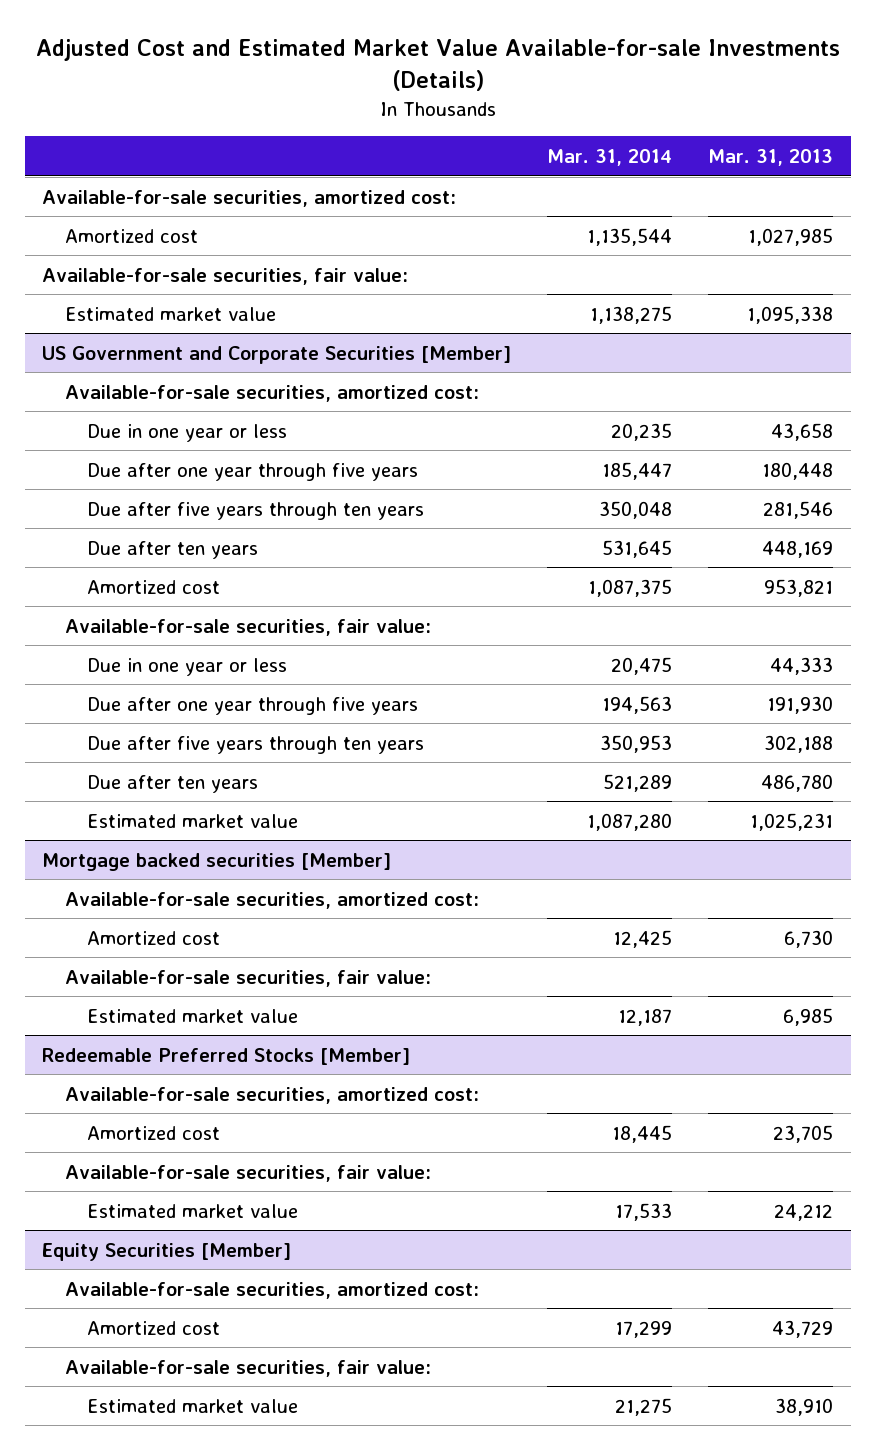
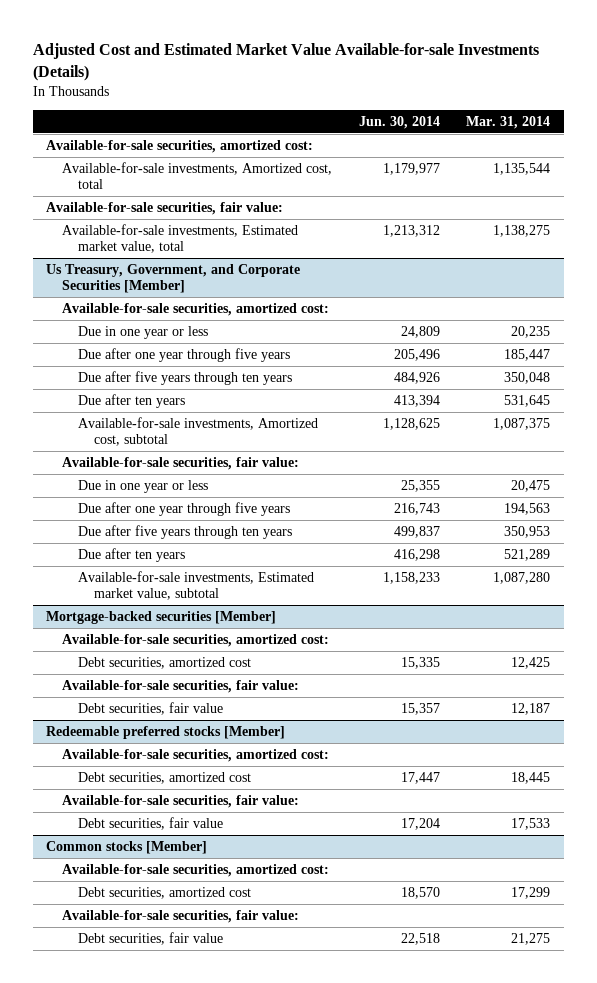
[707,149,833,167] Mar. 31, 2013 -> none
none -> [358,116,440,130] Jun. 30, 2014
[64,228,198,243] Amortized cost -> [62,161,333,190] Available-for-sale investments, Amortized cost, total
[64,306,276,321] Estimated market value -> [62,223,299,254] Available-for-sale investments, Estimated market value, total
[42,345,512,364] US Government and Corporate Securities [Member] -> [46,263,301,294] Us Treasury, Government, and Corporate Securities [Member]
[86,579,220,594] Amortized cost -> [78,416,319,447] Available-for-sale investments, Amortized cost, subtotal
[86,813,298,828] Estimated market value -> [78,570,315,601] Available-for-sale investments, Estimated market value, subtotal
[42,852,392,871] Mortgage backed securities [Member] -> [46,610,277,624] Mortgage-backed securities [Member]
[86,930,220,945] Amortized cost -> [78,656,252,669] Debt securities, amortized cost
[86,1008,298,1023] Estimated market value -> [78,701,224,715] Debt securities, fair value
[42,1047,411,1065] Redeemable Preferred Stocks [Member] -> [46,725,286,739] Redeemable preferred stocks [Member]
[86,1125,220,1140] Amortized cost -> [78,771,252,784] Debt securities, amortized cost
[42,1242,292,1261] Equity Securities [Member] -> none
[86,1203,298,1218] Estimated market value -> [78,816,224,830] Debt securities, fair value
none -> [46,840,208,854] Common stocks [Member]
[86,1320,220,1335] Amortized cost -> [78,886,252,899] Debt securities, amortized cost
[86,1398,298,1413] Estimated market value -> [78,931,224,945] Debt securities, fair value

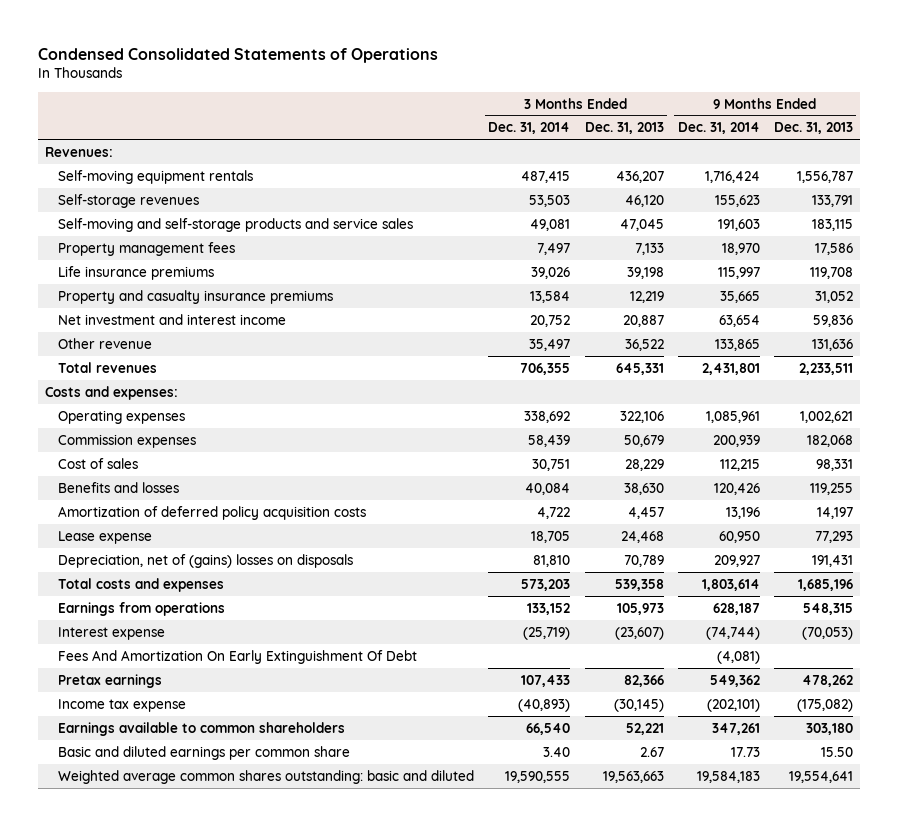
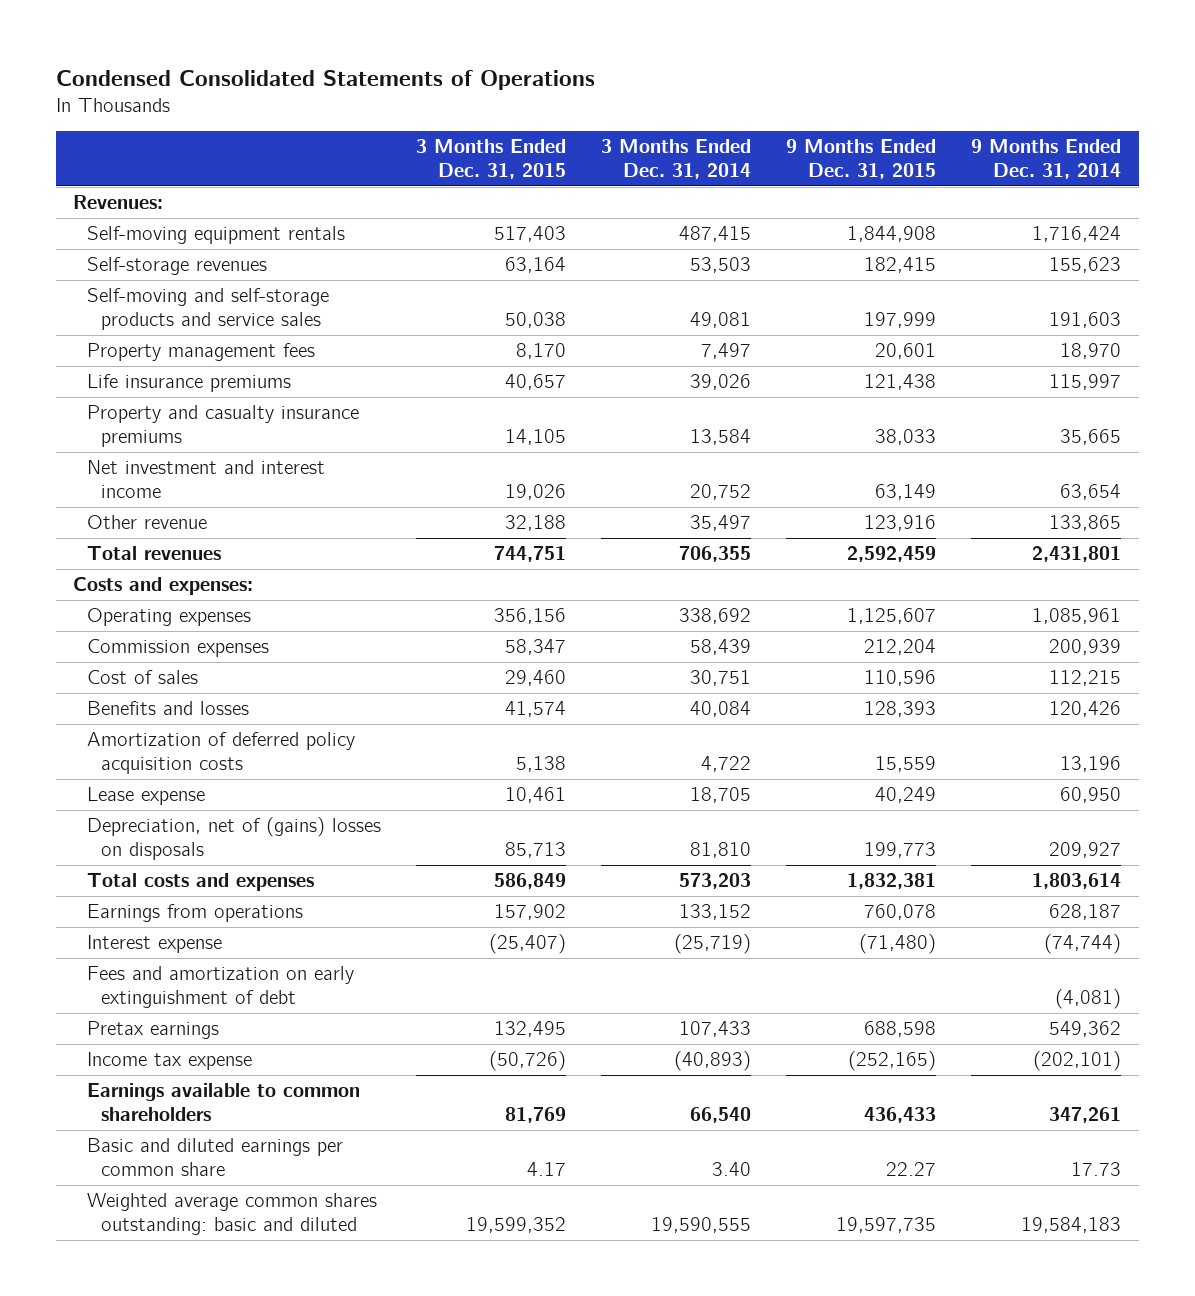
[584,122,664,135] Dec. 31, 2013 -> none
[773,122,853,135] Dec. 31, 2013 -> none
none -> [416,139,567,180] 3 Months Ended Dec. 31, 2015
none -> [786,139,937,180] 9 Months Ended Dec. 31, 2015
[58,649,418,664] Fees And Amortization On Early Extinguishment Of Debt -> [87,966,355,1008] Fees and amortization on early extinguishment of debt

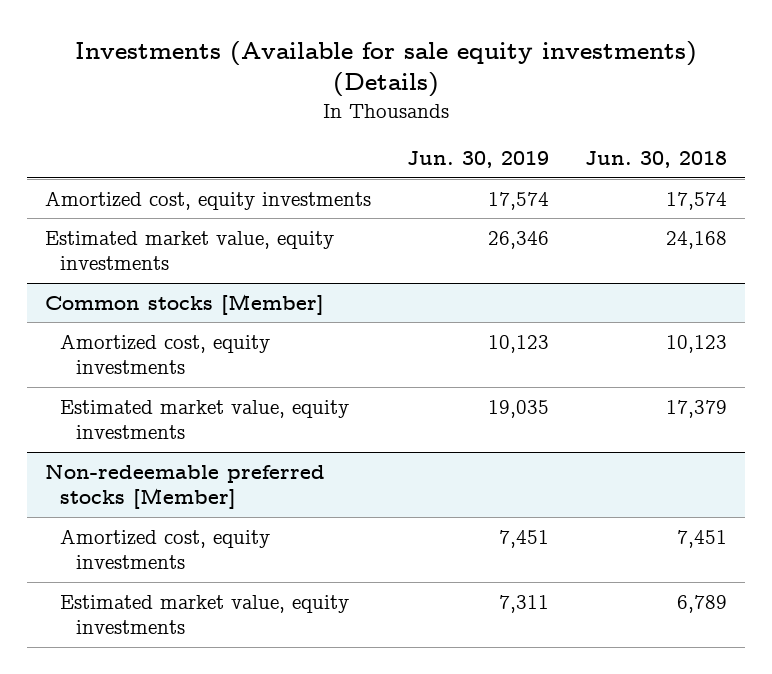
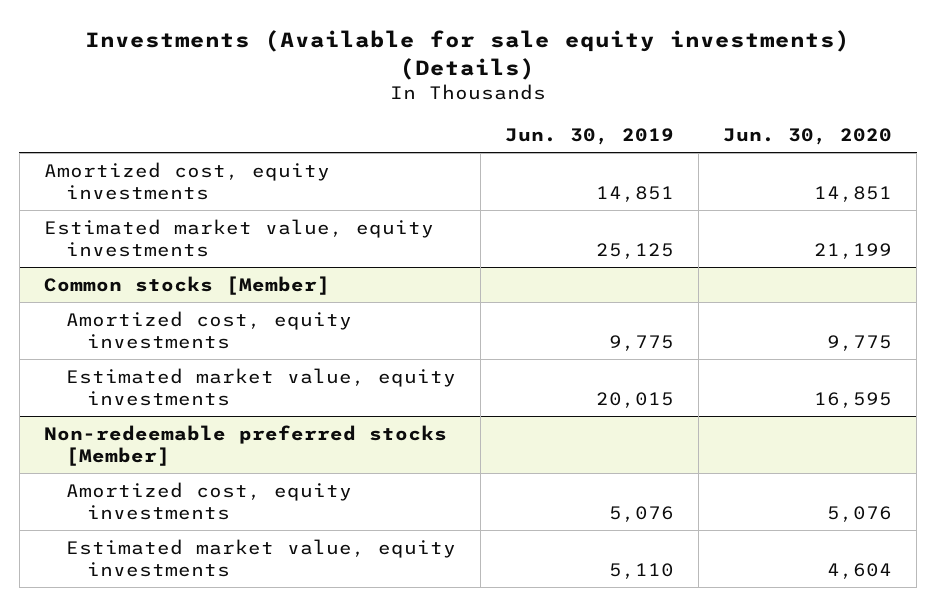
[585,151,728,169] Jun. 30, 2018 -> none
none -> [722,127,892,145] Jun. 30, 2020
[488,191,550,210] 17,574 -> [595,185,674,202] 14,851
[488,230,550,249] 26,346 -> [595,242,674,259] 25,125
[488,334,550,353] 10,123 -> [608,334,674,351] 9,775
[488,399,550,418] 19,035 -> [595,391,674,408] 20,015
[499,529,550,548] 7,451 -> [608,505,674,522] 5,076
[499,594,550,613] 7,311 -> [608,562,674,579] 5,110

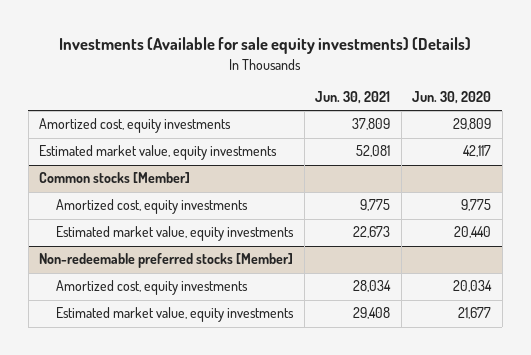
[504,127,674,145] Jun. 30, 2019 -> none
none -> [315,91,391,105] Jun. 30, 2021
[813,185,892,202] 14,851 -> [453,118,492,131] 29,809
[813,242,892,259] 21,199 -> [463,145,492,158] 42,117
[813,391,892,408] 16,595 -> [454,226,492,239] 20,440
[826,505,892,522] 5,076 -> [453,280,493,293] 20,034
[826,562,892,579] 4,604 -> [458,307,492,320] 21,677

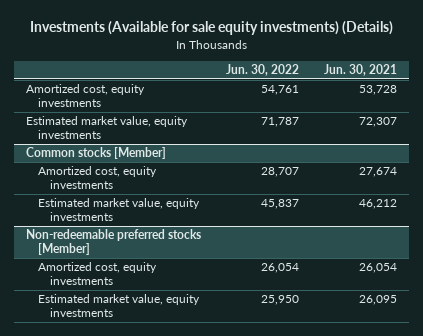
[412,91,492,105] Jun. 30, 2020 -> none
none -> [226,63,300,76] Jun. 30, 2022
[352,118,391,131] 37,809 -> [359,85,398,96] 53,728
[356,145,391,158] 52,081 -> [359,117,398,128] 72,307
[360,199,391,212] 9,775 -> [359,167,398,178] 27,674
[353,226,391,239] 22,673 -> [359,199,398,210] 46,212
[353,280,392,293] 28,034 -> [359,263,398,274] 26,054
[353,307,391,320] 29,408 -> [359,295,398,306] 26,095

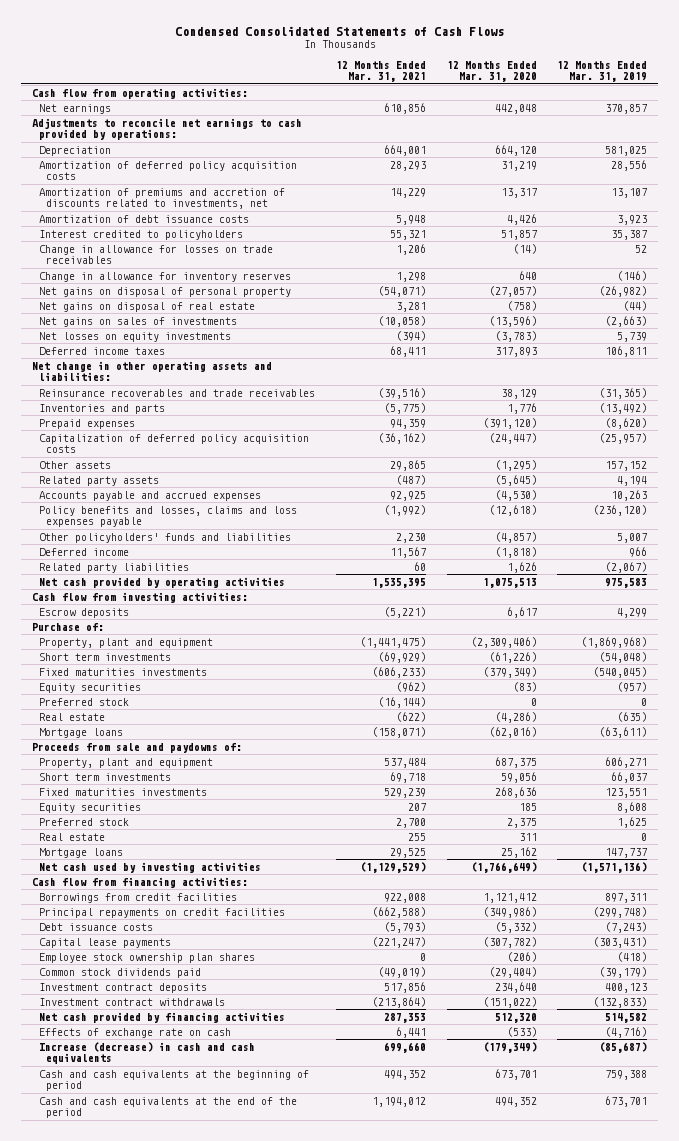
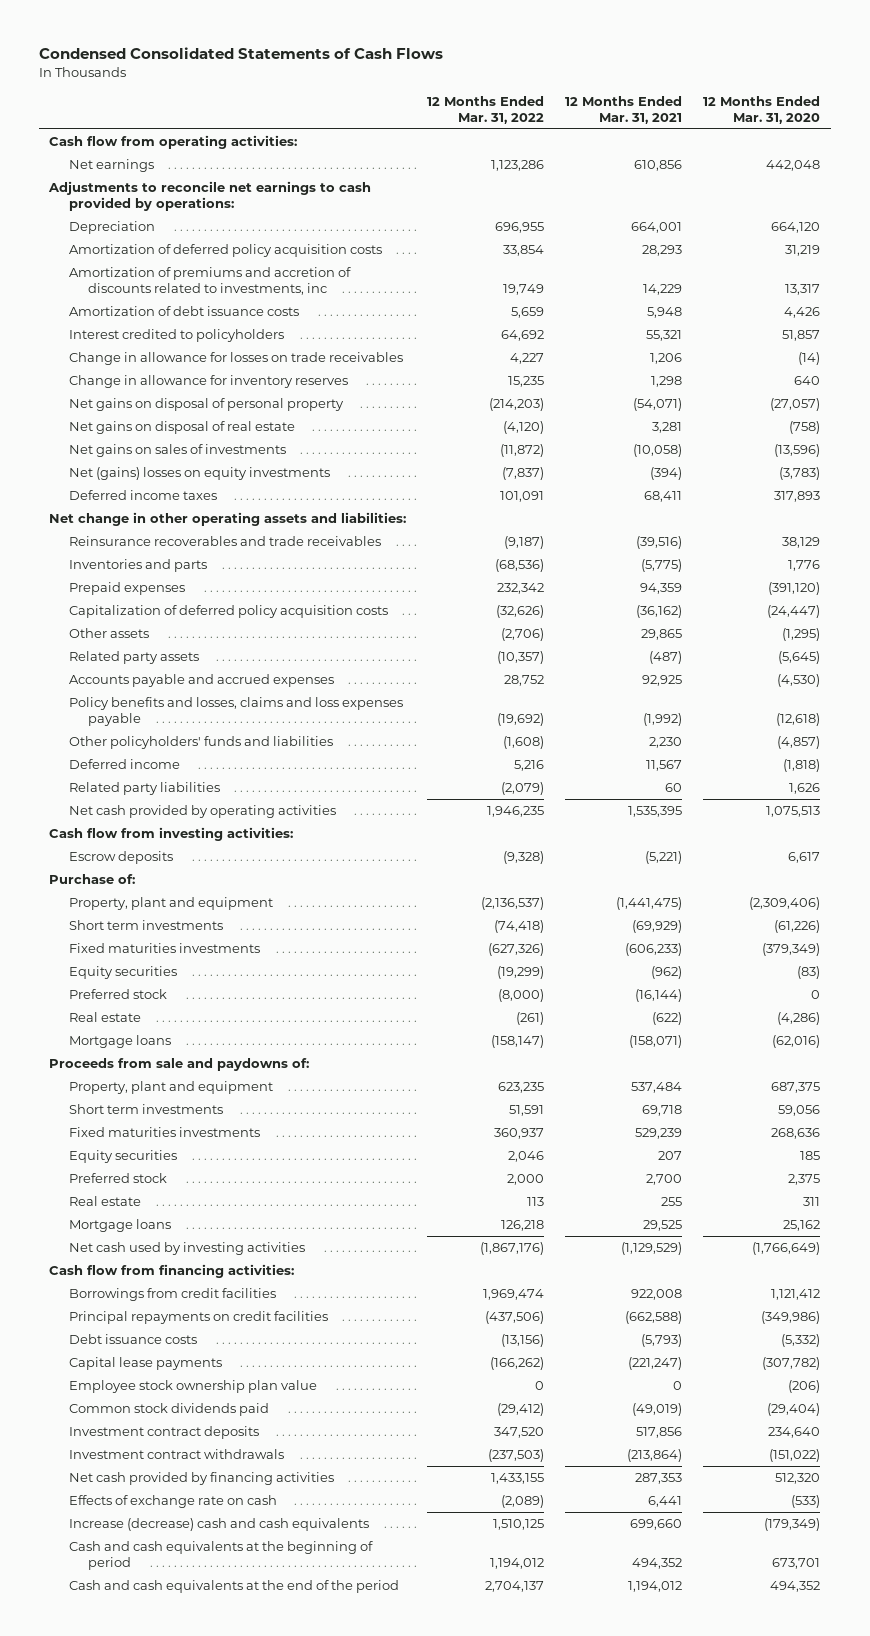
[557,61,648,83] 12 Months Ended Mar. 31, 2019 -> none
none -> [427,95,545,124] 12 Months Ended Mar. 31, 2022
[39,187,286,210] Amortization of premiums and accretion of discounts related to investments, net -> [68,267,351,295] Amortization of premiums and accretion of discounts related to investments, inc
[39,331,232,342] Net losses on equity investments -> [68,467,330,481] Net (gains) losses on equity investments
[39,952,256,963] Employee stock ownership plan shares -> [68,1380,317,1394] Employee stock ownership plan value
[39,1041,256,1065] Increase (decrease) in cash and cash equivalents -> [68,1518,369,1532] Increase (decrease) cash and cash equivalents

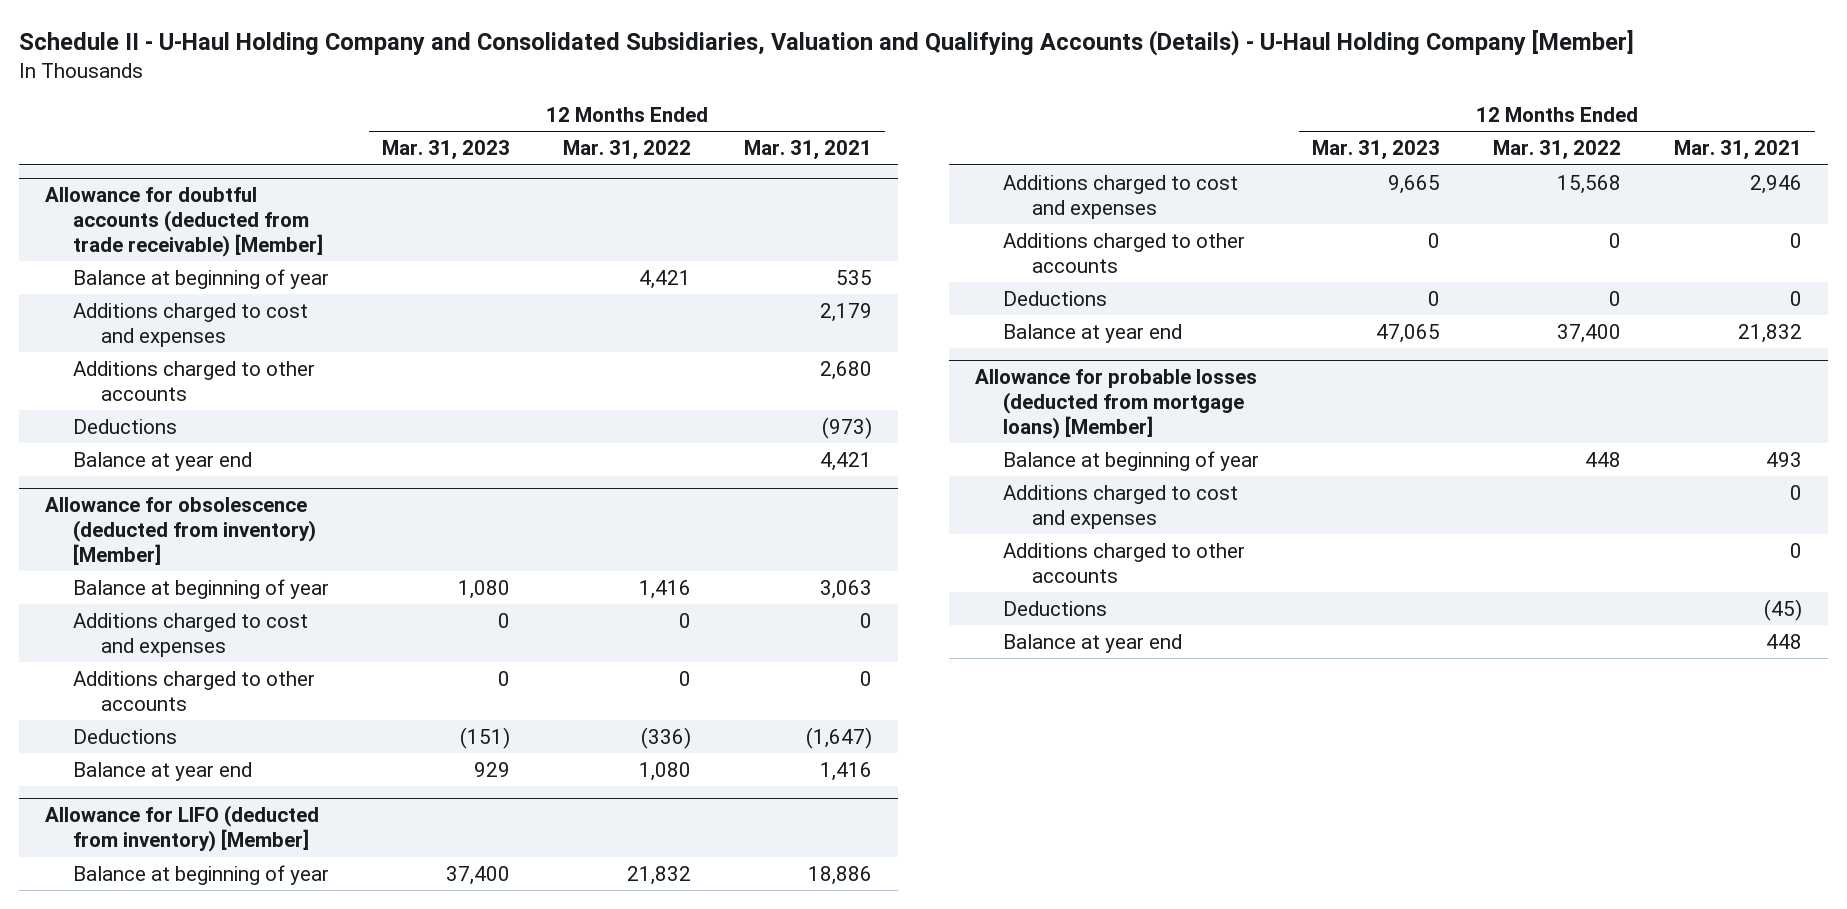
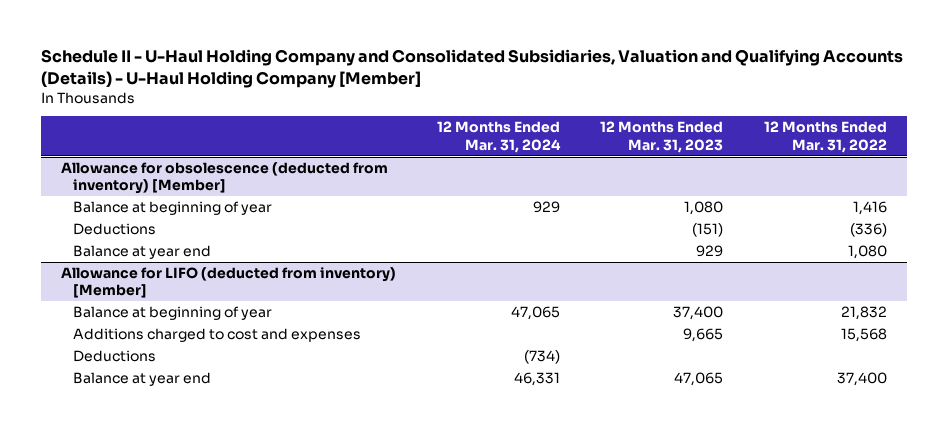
[743,140,872,161] Mar. 31, 2021 -> none
none -> [436,121,561,153] 12 Months Ended Mar. 31, 2024
[44,187,324,257] Allowance for doubtful accounts (deducted from trade receivable) [Member] -> none
[73,268,330,289] Balance at beginning of year -> none
[73,302,309,347] Additions charged to cost and expenses -> none
[73,360,316,401] Additions charged to other accounts -> none
[73,418,178,434] Deductions -> none
[73,451,253,471] Balance at year end -> none
[73,612,309,657] Additions charged to cost and expenses -> none
[73,670,316,711] Additions charged to other accounts -> none
[1003,232,1246,273] Additions charged to other accounts -> none
[1003,290,1108,306] Deductions -> none
[975,369,1258,439] Allowance for probable losses (deducted from mortgage loans) [Member] -> none
[1003,450,1260,471] Balance at beginning of year -> none
[1003,484,1239,529] Additions charged to cost and expenses -> none
[1003,542,1246,583] Additions charged to other accounts -> none
[1003,633,1183,653] Balance at year end -> none
[1003,323,1183,343] Balance at year end -> [72,371,211,386] Balance at year end

